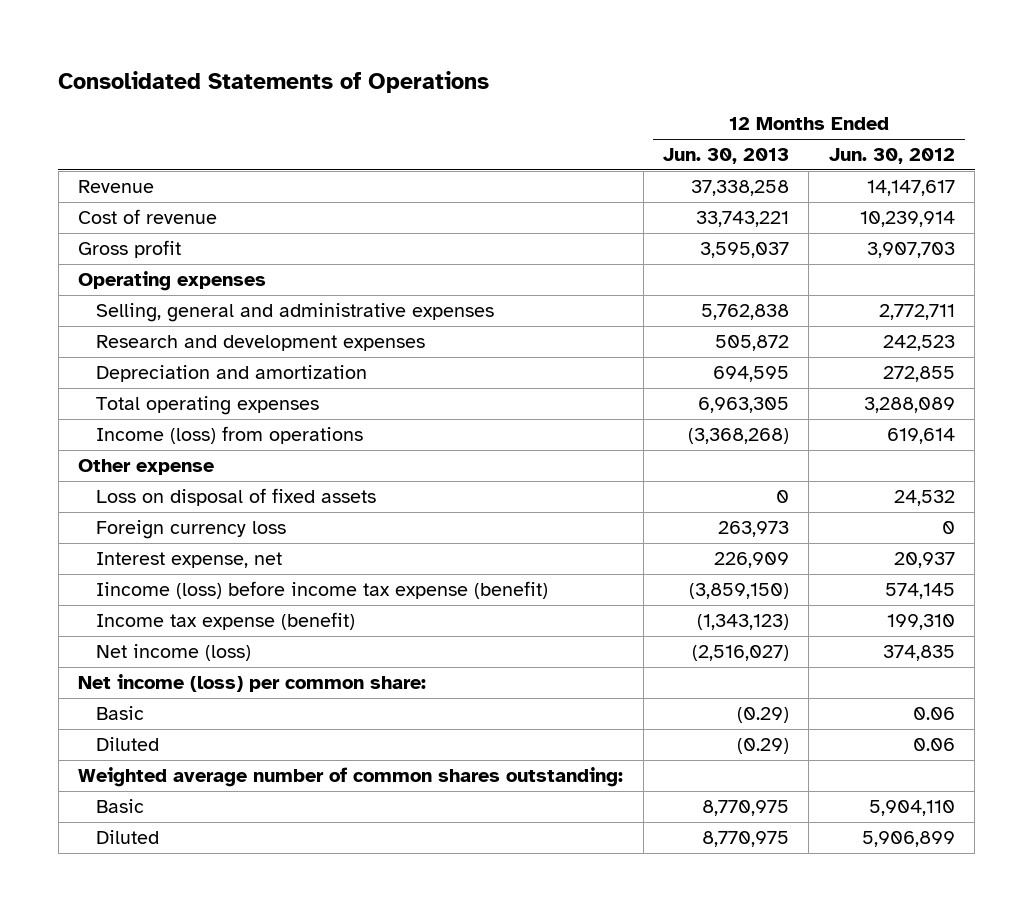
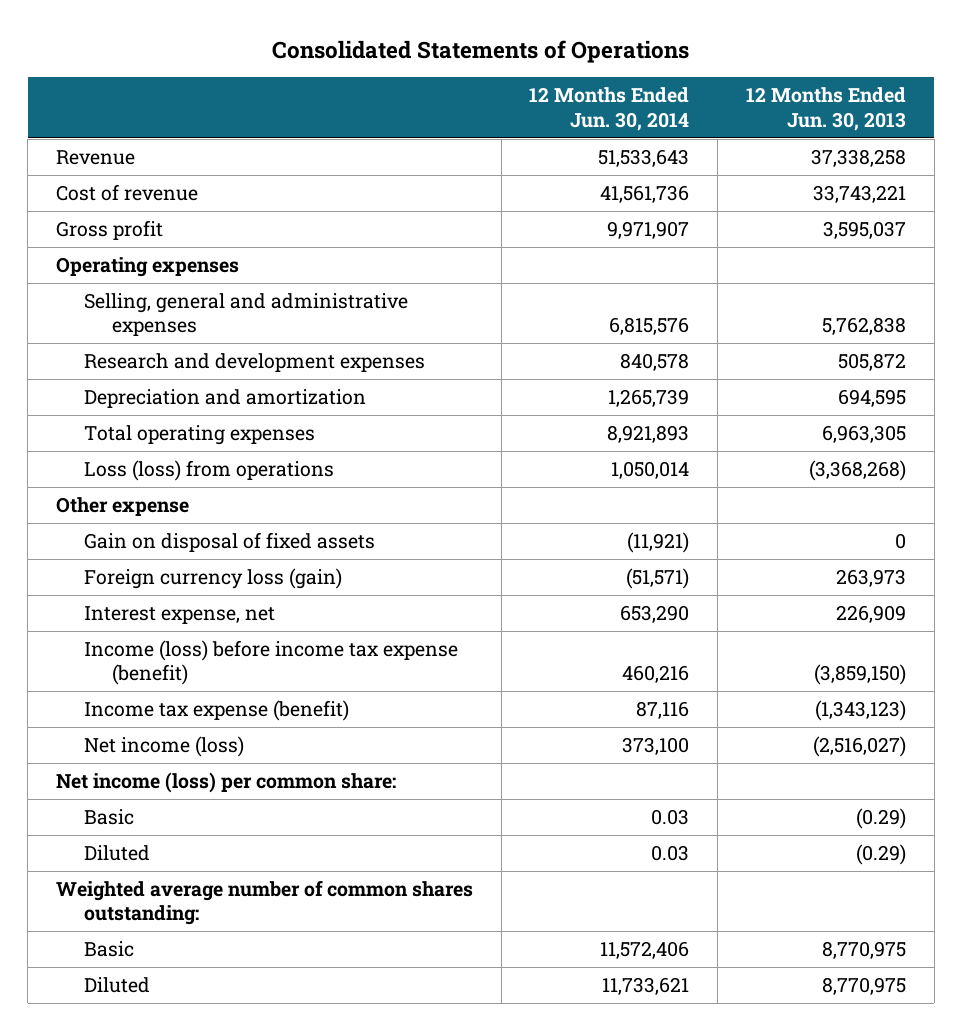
[828,148,955,165] Jun. 30, 2012 -> none
none -> [529,87,690,131] 12 Months Ended Jun. 30, 2014
[96,426,364,445] Income (loss) from operations -> [83,459,334,481] Loss (loss) from operations
[96,488,377,507] Loss on disposal of fixed assets -> [83,531,375,552] Gain on disposal of fixed assets
[96,520,287,540] Foreign currency loss -> [83,567,342,589] Foreign currency loss (gain)
[96,581,549,600] Iincome (loss) before income tax expense (benefit) -> [83,639,458,686] Income (loss) before income tax expense (benefit)

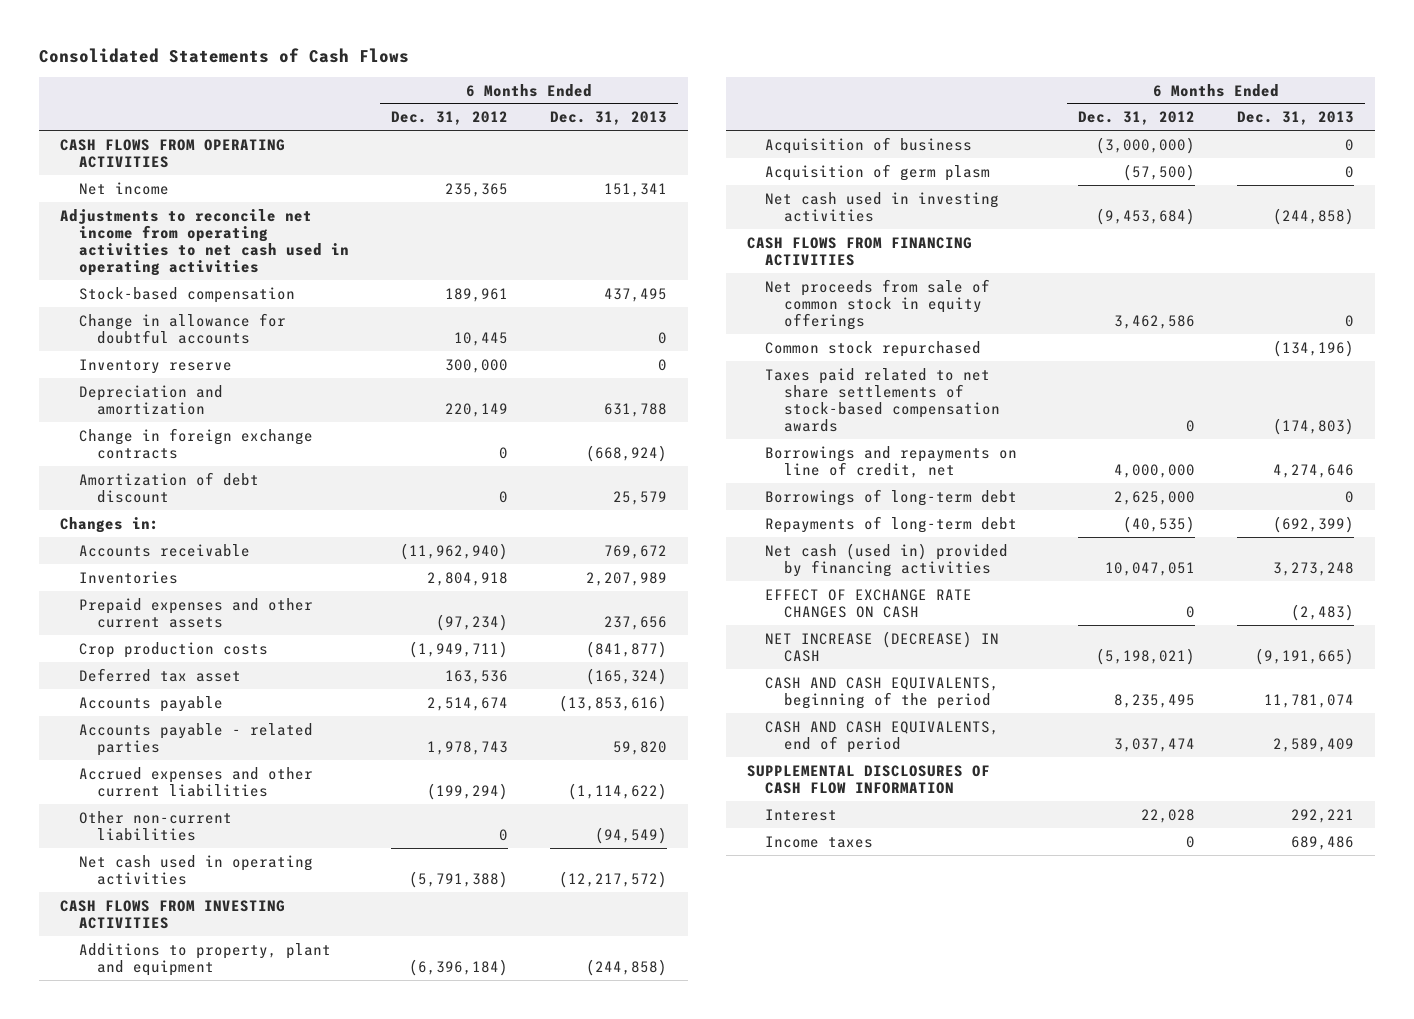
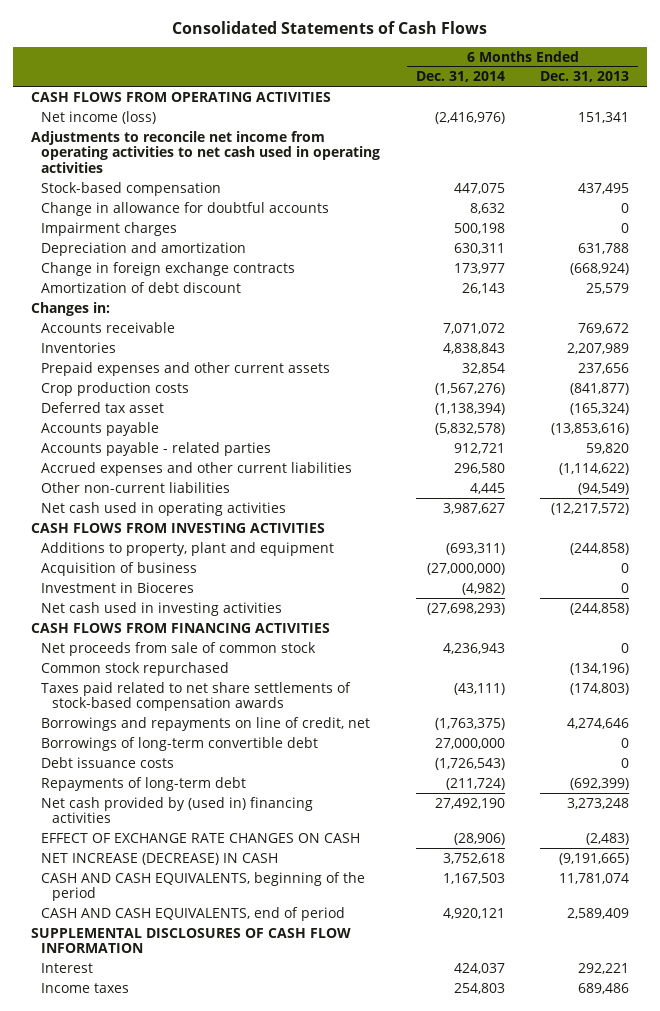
[390,111,508,126] Dec. 31, 2012 -> none
none -> [415,71,505,83] Dec. 31, 2014
[78,181,169,195] Net income -> [41,110,157,124] Net income (loss)
[78,358,232,374] Inventory reserve -> none
none -> [41,221,178,236] Impairment charges
[765,163,991,181] Acquisition of germ plasm -> none
none -> [41,581,195,593] Investment in Bioceres
[765,278,991,331] Net proceeds from sale of common stock in equity offerings -> [41,641,317,656] Net proceeds from sale of common stock
[765,488,1018,506] Borrowings of long-term debt -> [41,736,319,751] Borrowings of long-term convertible debt
none -> [41,756,175,768] Debt issuance costs
[765,542,1009,577] Net cash (used in) provided by financing activities -> [41,796,314,824] Net cash provided by (used in) financing activities

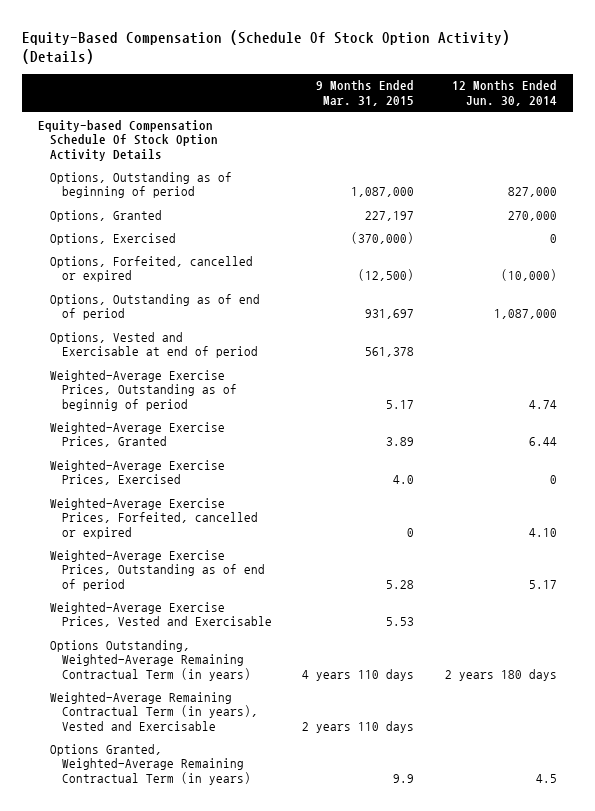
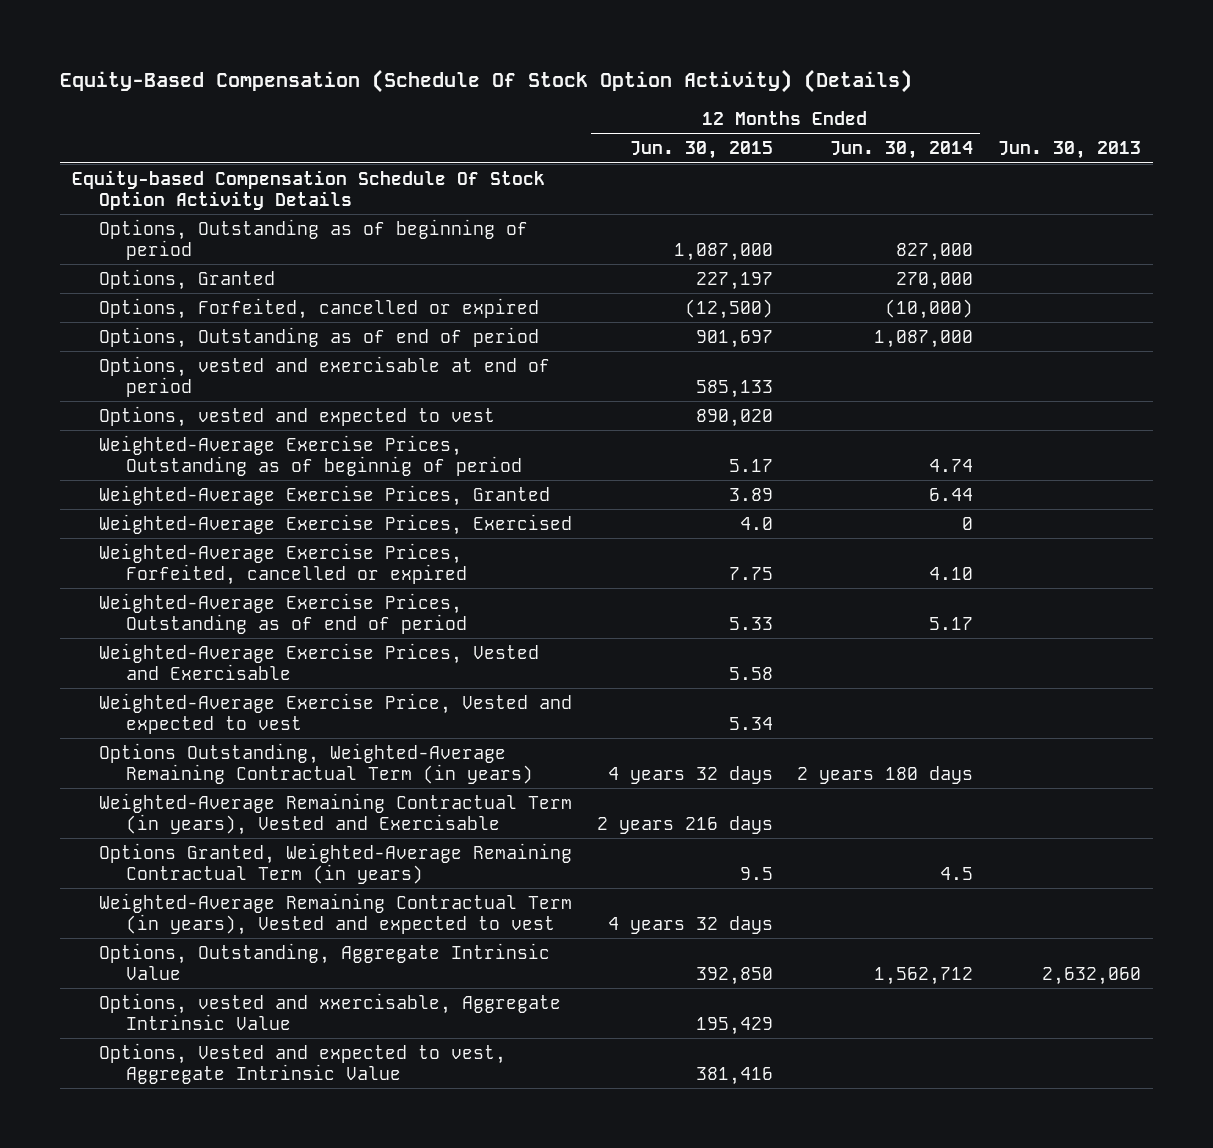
[316,80,415,107] 9 Months Ended Mar. 31, 2015 -> none
none -> [629,141,773,160] Jun. 30, 2015
none -> [997,141,1141,160] Jun. 30, 2013
[49,232,176,245] Options, Exercised -> none
[49,331,258,359] Options, Vested and Exercisable at end of period -> [99,355,551,397] Options, vested and exercisable at end of period
none -> [99,405,496,427] Options, vested and expected to vest
none -> [99,692,573,734] Weighted-Average Exercise Price, Vested and expected to vest
none -> [99,892,573,935] Weighted-Average Remaining Contractual Term (in years), Vested and expected to vest
none -> [99,942,551,980] Options, Outstanding, Aggregate Intrinsic Value
none -> [99,992,562,1030] Options, vested and xxercisable, Aggregate Intrinsic Value
none -> [99,1042,507,1084] Options, Vested and expected to vest, Aggregate Intrinsic Value

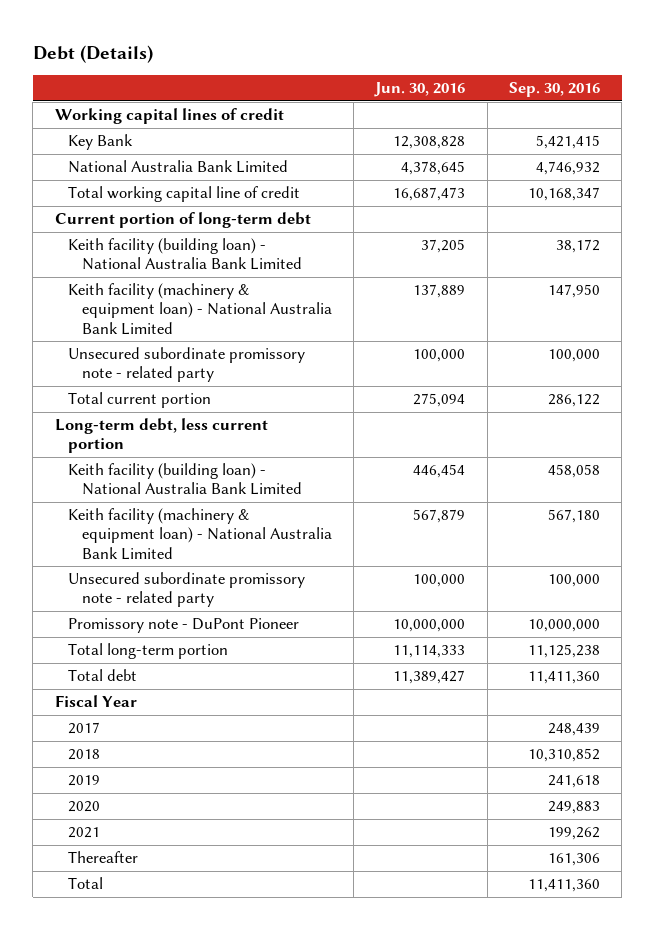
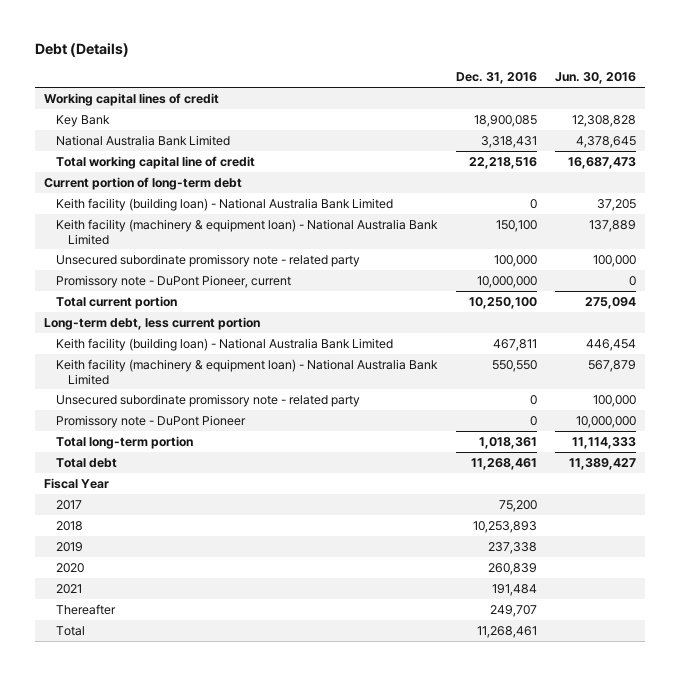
[509,82,601,98] Sep. 30, 2016 -> none
none -> [455,72,537,85] Dec. 31, 2016
none -> [56,274,292,288] Promissory note - DuPont Pioneer, current

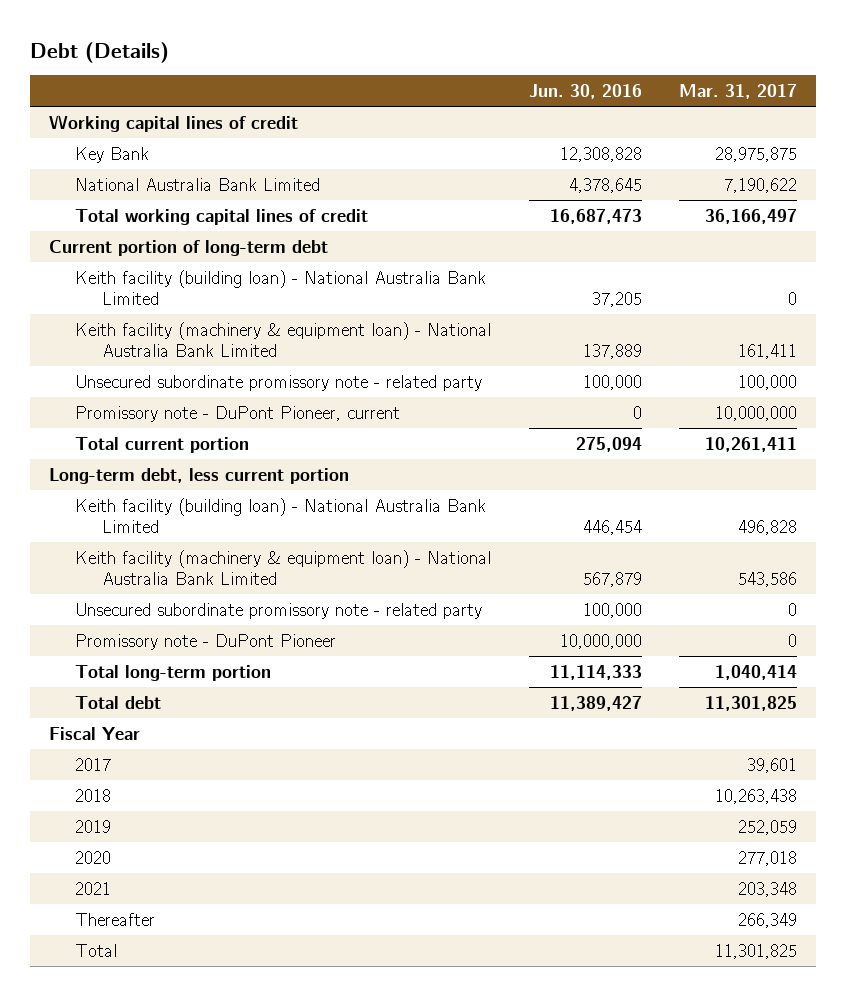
[455,72,537,85] Dec. 31, 2016 -> none
none -> [679,83,798,99] Mar. 31, 2017
[56,155,256,169] Total working capital line of credit -> [75,208,369,225] Total working capital lines of credit

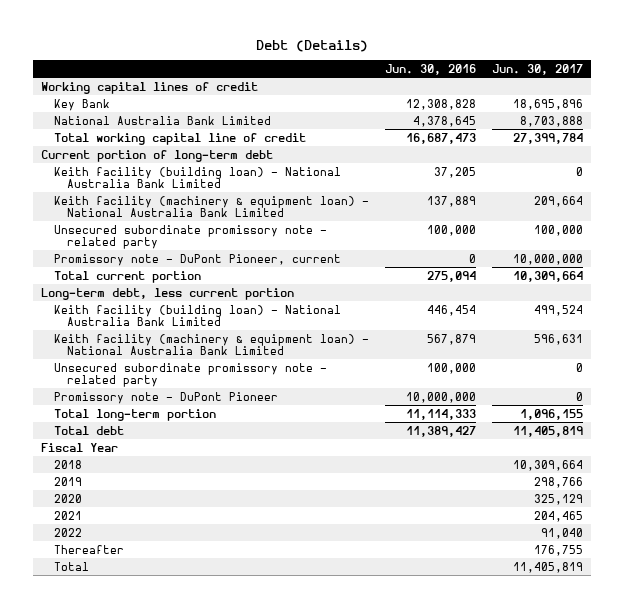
[679,83,798,99] Mar. 31, 2017 -> none
none -> [492,63,584,75] Jun. 30, 2017
[75,208,369,225] Total working capital lines of credit -> [54,132,307,145] Total working capital line of credit
[75,757,112,771] 2017 -> none
none -> [54,527,83,537] 2022

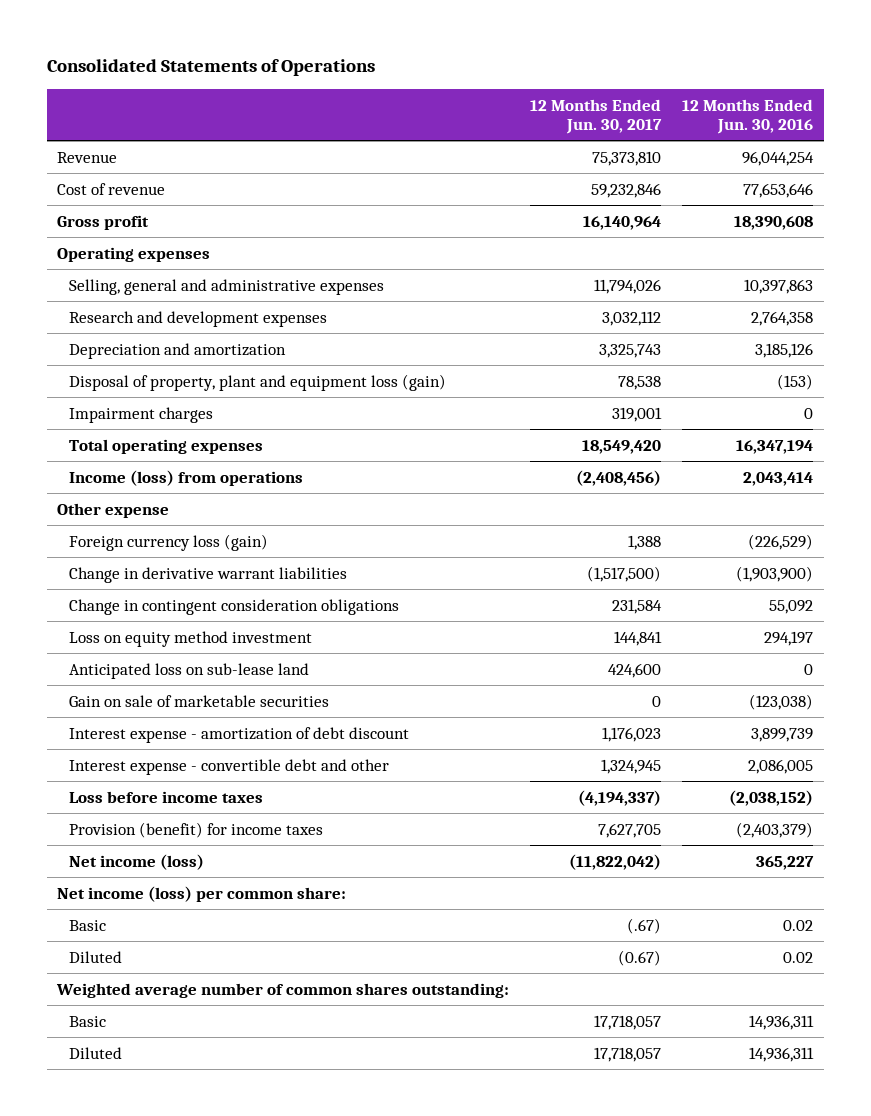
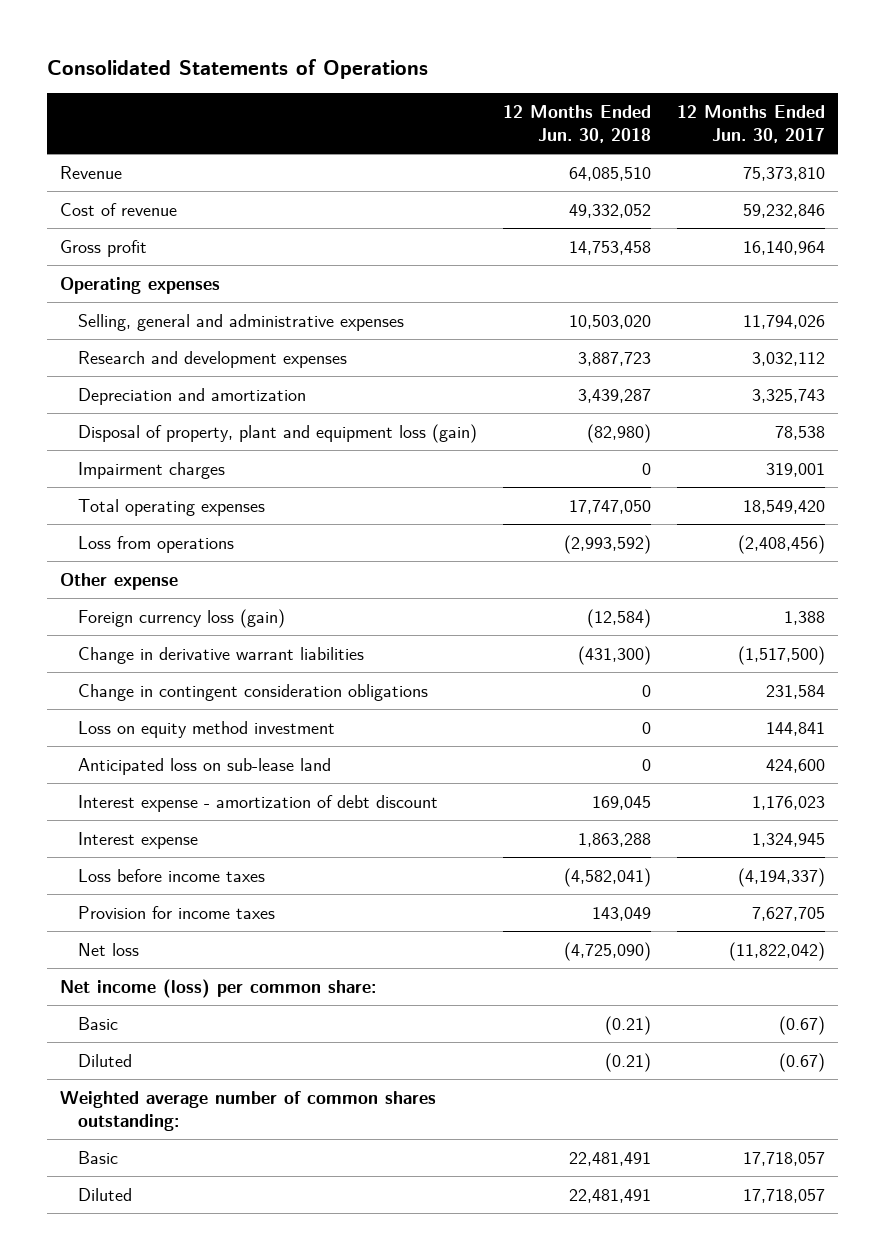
[682,98,814,135] 12 Months Ended Jun. 30, 2016 -> none
none -> [502,104,651,144] 12 Months Ended Jun. 30, 2018
[69,469,304,486] Income (loss) from operations -> [77,535,234,553] Loss from operations
[69,694,330,707] Gain on sale of marketable securities -> none
[69,758,390,775] Interest expense - convertible debt and other -> [77,831,198,849] Interest expense
[69,821,324,838] Provision (benefit) for income taxes -> [77,905,275,919] Provision for income taxes
[69,853,205,870] Net income (loss) -> [77,942,139,956] Net loss
[627,917,662,934] (.67) -> [779,1015,826,1035] (0.67)

